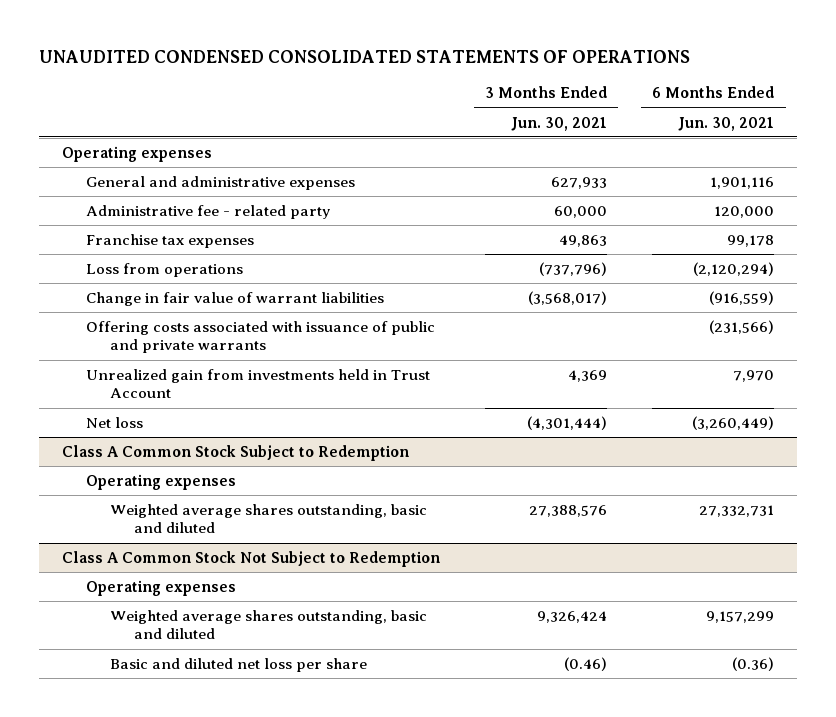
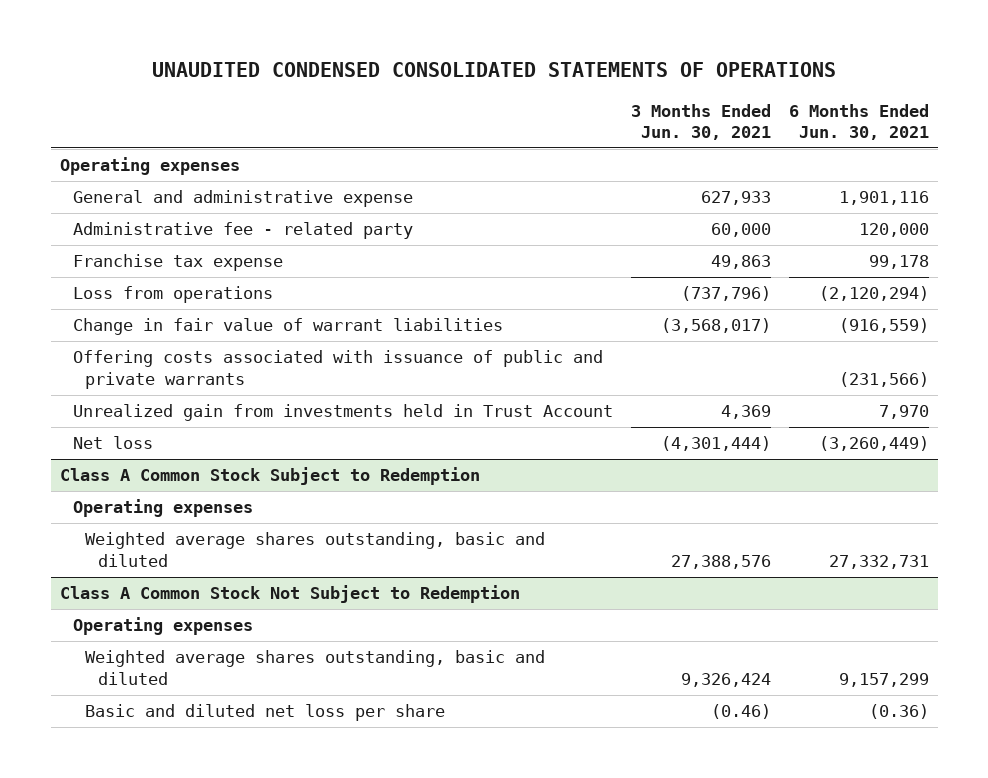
[85,175,355,190] General and administrative expenses -> [72,190,413,208] General and administrative expense
[85,233,254,248] Franchise tax expenses -> [72,254,283,272] Franchise tax expense

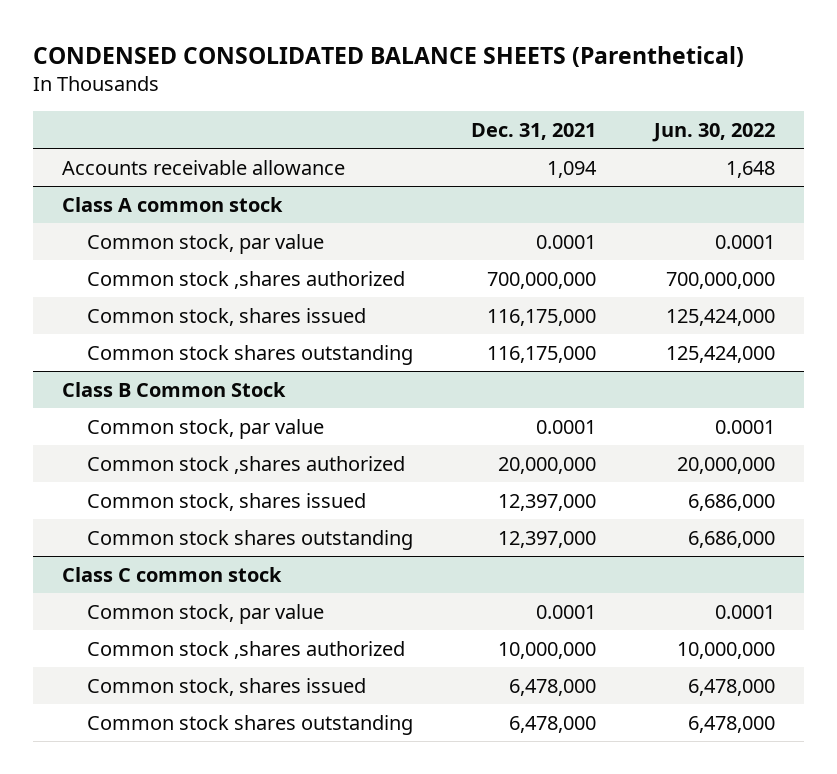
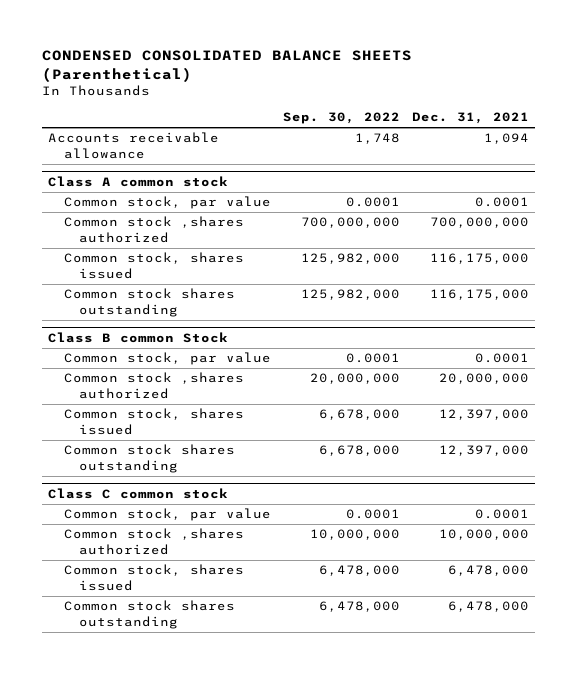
[652,122,776,142] Jun. 30, 2022 -> none
none -> [282,112,400,125] Sep. 30, 2022
[62,381,287,397] Class B Common Stock -> [47,332,228,344] Class B common Stock

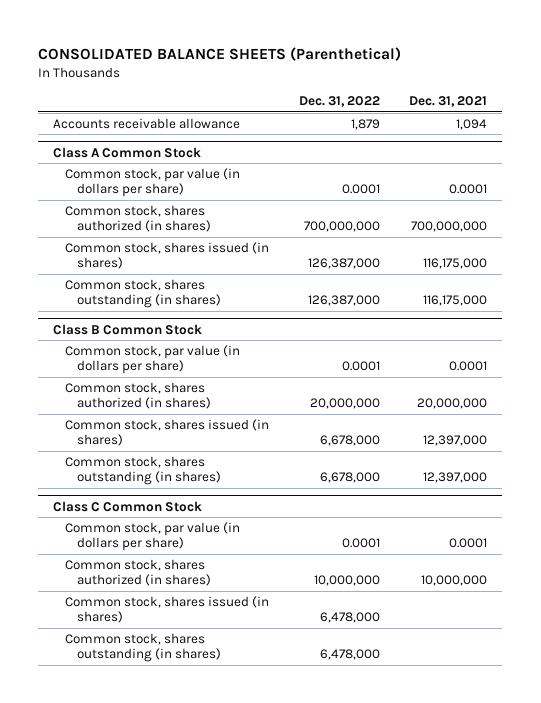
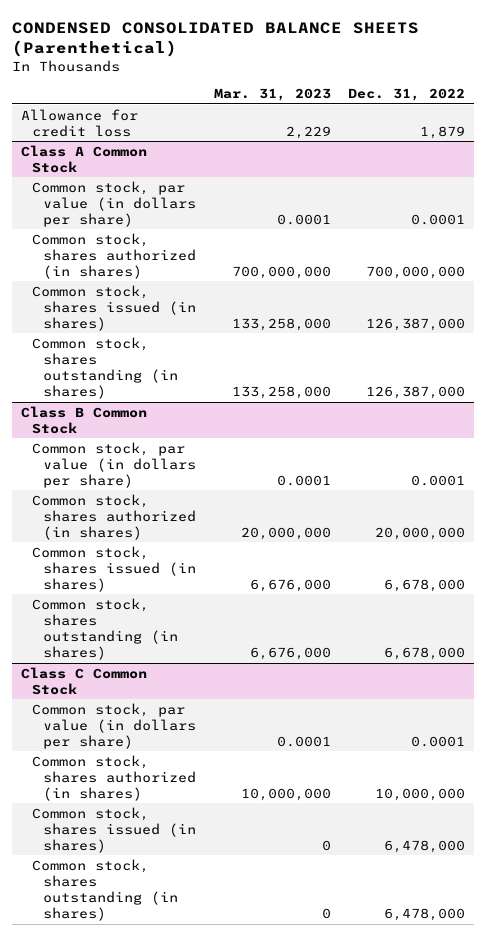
[38,47,402,62] CONSOLIDATED BALANCE SHEETS (Parenthetical) -> [12,21,420,58] CONDENSED CONSOLIDATED BALANCE SHEETS (Parenthetical)
[409,96,488,108] Dec. 31, 2021 -> none
none -> [213,88,331,102] Mar. 31, 2023
[53,117,241,129] Accounts receivable allowance -> [21,108,139,137] Allowance for credit loss

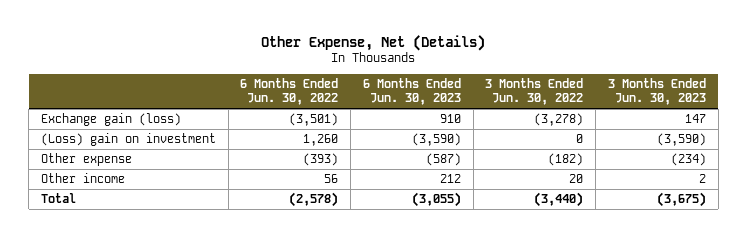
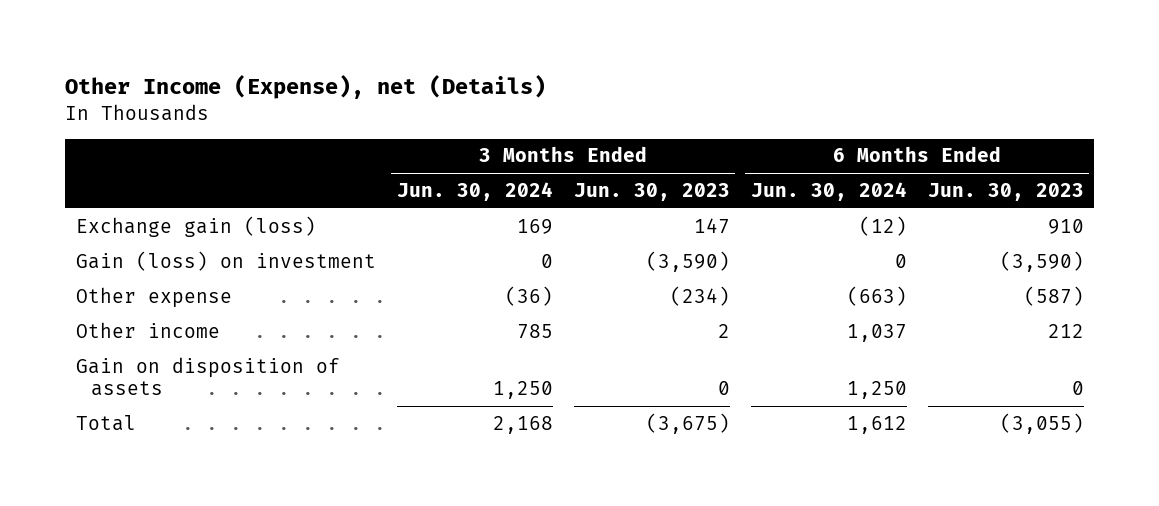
[261,34,486,51] Other Expense, Net (Details) -> [65,75,547,100] Other Income (Expense), net (Details)
[240,77,339,106] 6 Months Ended Jun. 30, 2022 -> none
[485,77,584,106] 3 Months Ended Jun. 30, 2022 -> none
none -> [396,182,553,202] Jun. 30, 2024
none -> [750,182,907,202] Jun. 30, 2024
[40,132,216,146] (Loss) gain on investment -> [75,250,376,271] Gain (loss) on investment
none -> [75,356,340,396] Gain on disposition of assets

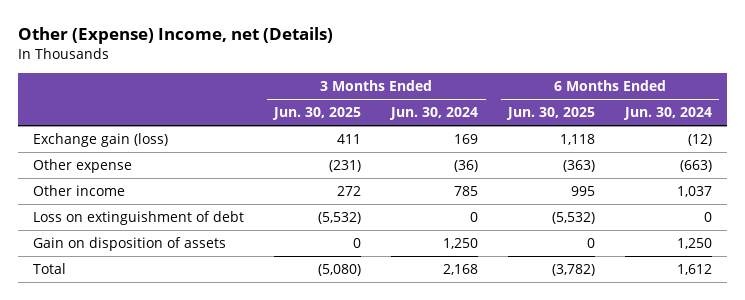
[65,75,547,100] Other Income (Expense), net (Details) -> [18,27,334,45] Other (Expense) Income, net (Details)
[573,183,730,202] Jun. 30, 2023 -> none
[927,183,1084,202] Jun. 30, 2023 -> none
none -> [272,107,362,121] Jun. 30, 2025
none -> [505,107,595,121] Jun. 30, 2025
[75,250,376,271] Gain (loss) on investment -> none
none -> [33,210,245,225] Loss on extinguishment of debt

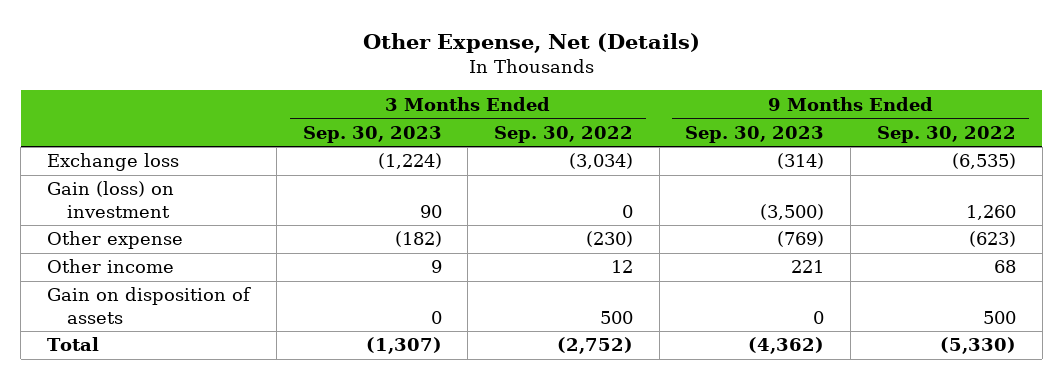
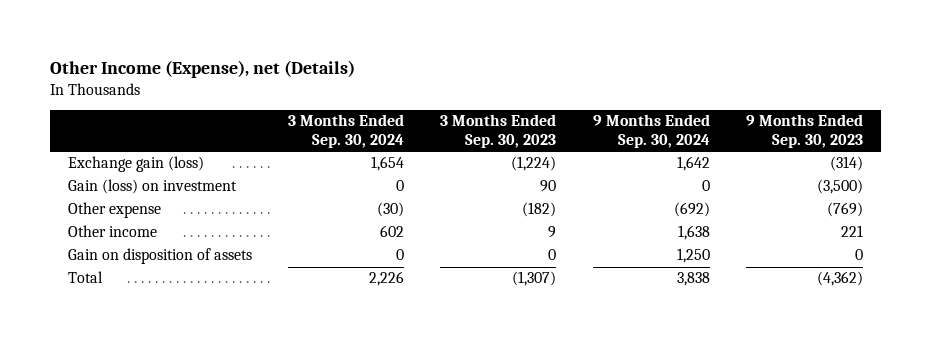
[362,32,700,53] Other Expense, Net (Details) -> [50,60,356,79] Other Income (Expense), net (Details)
[494,125,634,143] Sep. 30, 2022 -> none
[876,125,1016,143] Sep. 30, 2022 -> none
none -> [288,114,405,148] 3 Months Ended Sep. 30, 2024
none -> [592,114,710,148] 9 Months Ended Sep. 30, 2024
[47,153,180,172] Exchange loss -> [68,156,205,173] Exchange gain (loss)

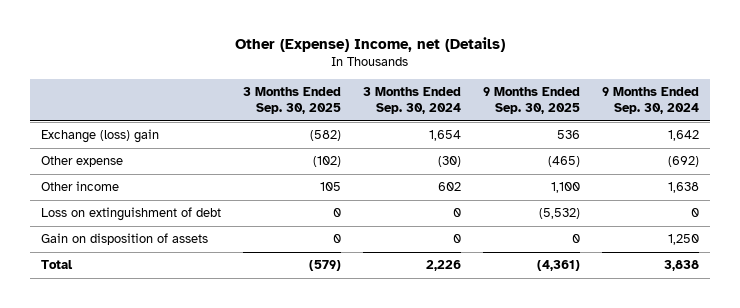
[50,60,356,79] Other Income (Expense), net (Details) -> [235,37,506,53] Other (Expense) Income, net (Details)
[440,114,557,148] 3 Months Ended Sep. 30, 2023 -> none
[745,114,863,148] 9 Months Ended Sep. 30, 2023 -> none
none -> [242,87,341,115] 3 Months Ended Sep. 30, 2025
none -> [483,87,581,115] 9 Months Ended Sep. 30, 2025
[68,179,238,195] Gain (loss) on investment -> none
[68,156,205,173] Exchange gain (loss) -> [40,129,159,144] Exchange (loss) gain
none -> [40,207,221,222] Loss on extinguishment of debt

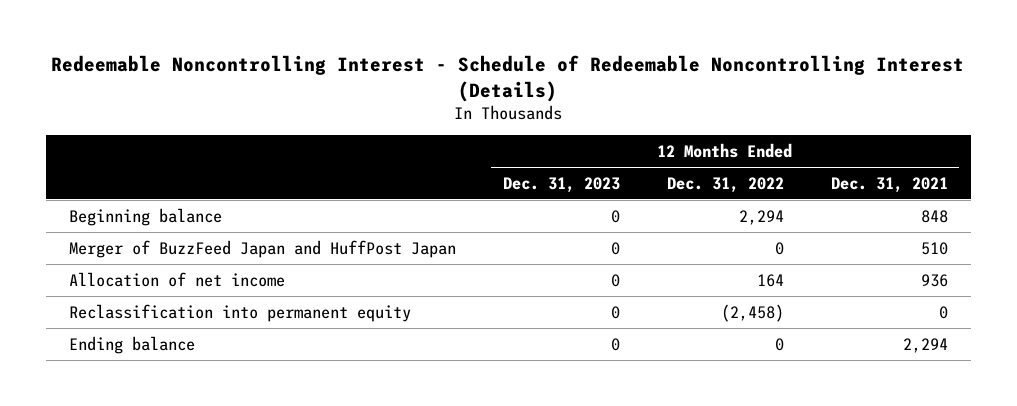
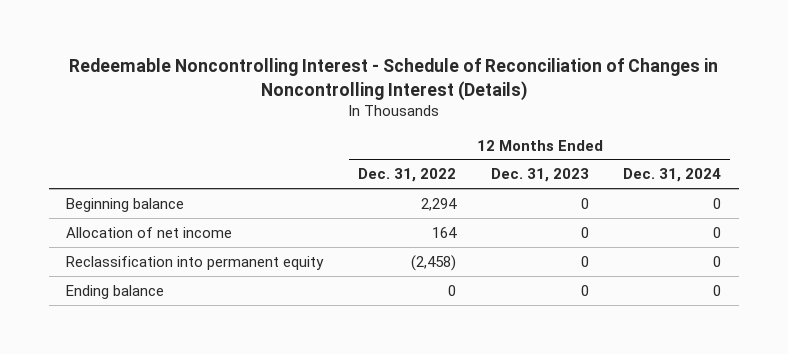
[51,55,965,102] Redeemable Noncontrolling Interest - Schedule of Redeemable Noncontrolling Interest (Details) -> [68,58,718,101] Redeemable Noncontrolling Interest - Schedule of Reconciliation of Changes in Noncontrolling Interest (Details)
[830,176,948,193] Dec. 31, 2021 -> none
none -> [623,168,722,183] Dec. 31, 2024
[69,239,457,258] Merger of BuzzFeed Japan and HuffPost Japan -> none

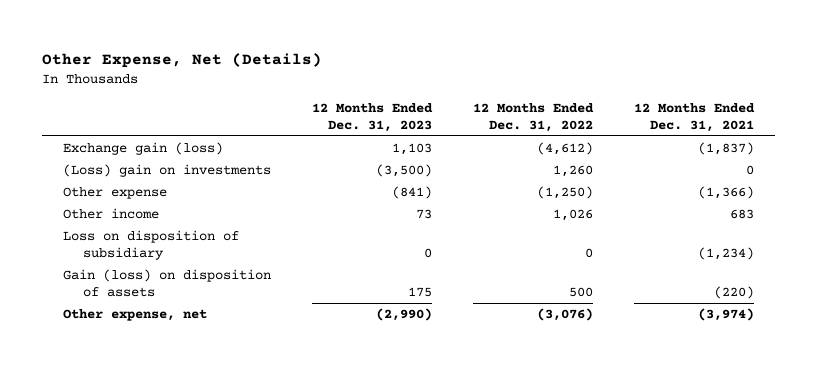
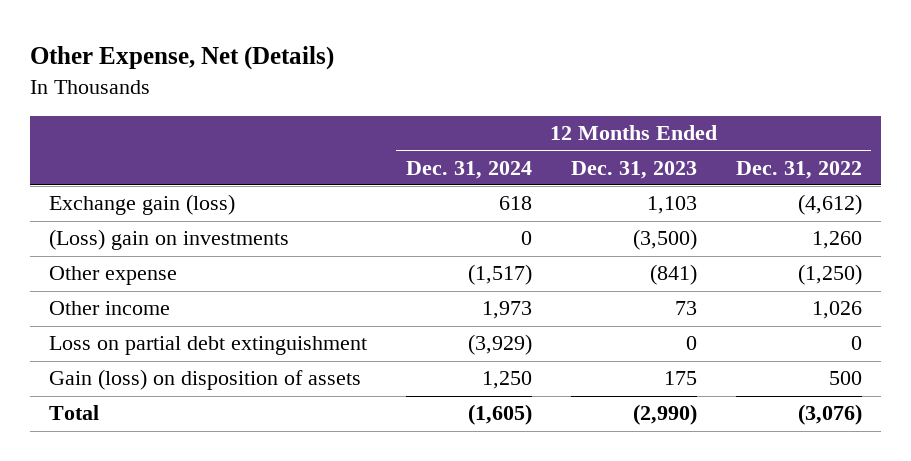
[634,103,756,132] 12 Months Ended Dec. 31, 2021 -> none
none -> [406,160,533,179] Dec. 31, 2024
[62,230,239,260] Loss on disposition of subsidiary -> none
none -> [49,336,368,356] Loss on partial debt extinguishment
[62,309,207,322] Other expense, net -> [49,405,100,421] Total

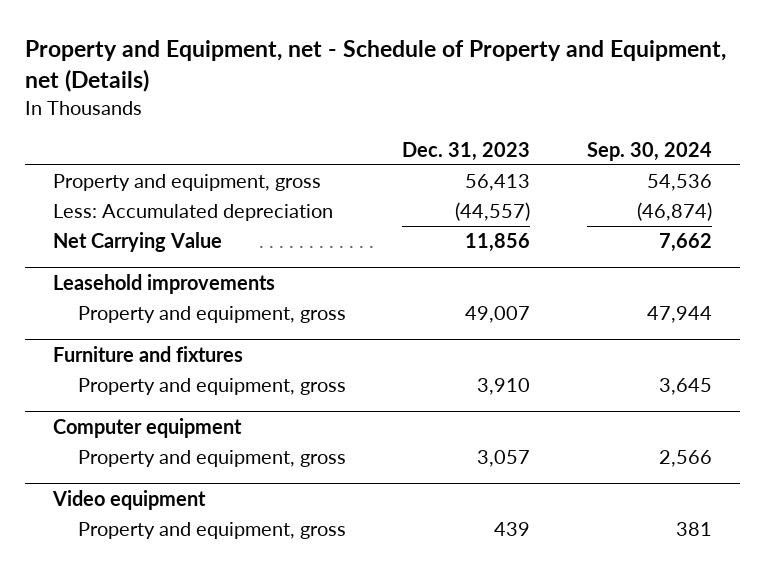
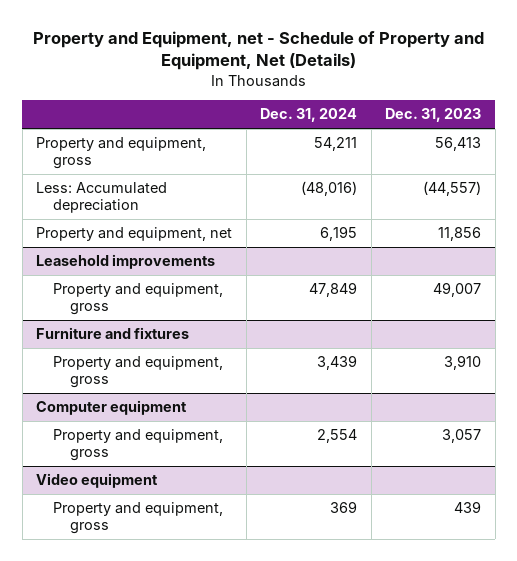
[25,39,727,92] Property and Equipment, net - Schedule of Property and Equipment, net (Details) -> [32,31,484,71] Property and Equipment, net - Schedule of Property and Equipment, Net (Details)
[586,142,712,162] Sep. 30, 2024 -> none
none -> [260,108,358,123] Dec. 31, 2024
[53,232,223,253] Net Carrying Value -> [36,227,233,242] Property and equipment, net

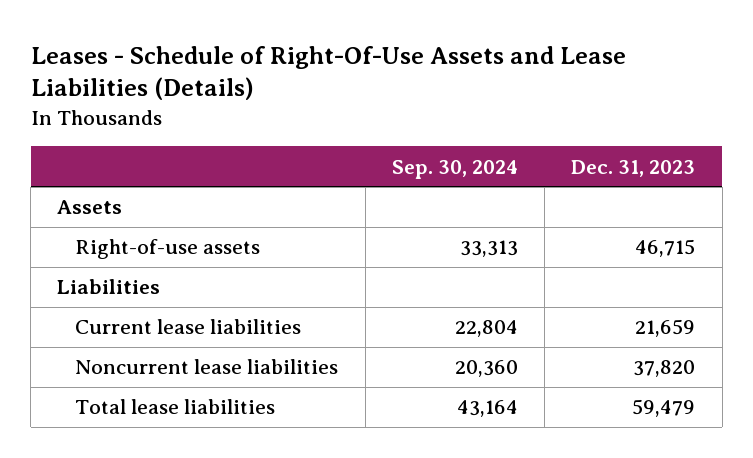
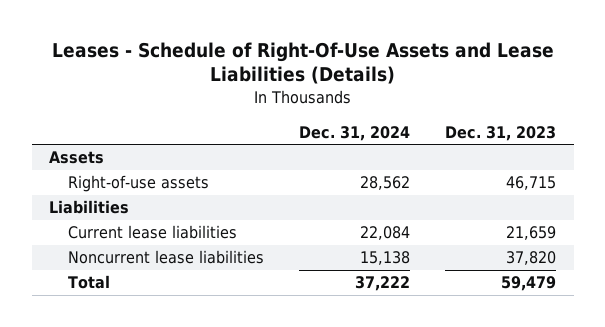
[391,159,518,179] Sep. 30, 2024 -> none
none -> [299,125,411,141] Dec. 31, 2024
[75,399,276,415] Total lease liabilities -> [68,275,111,290] Total

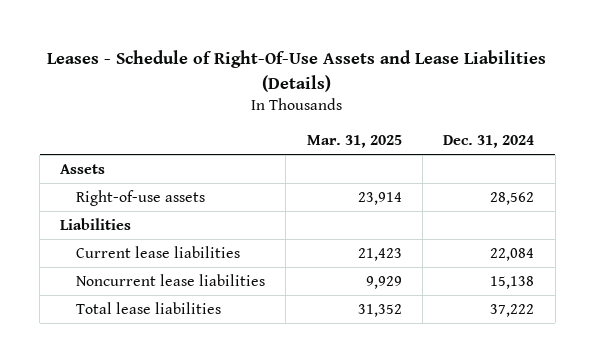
[445,125,557,141] Dec. 31, 2023 -> none
none -> [306,134,402,148] Mar. 31, 2025
[68,275,111,290] Total -> [76,302,222,315] Total lease liabilities

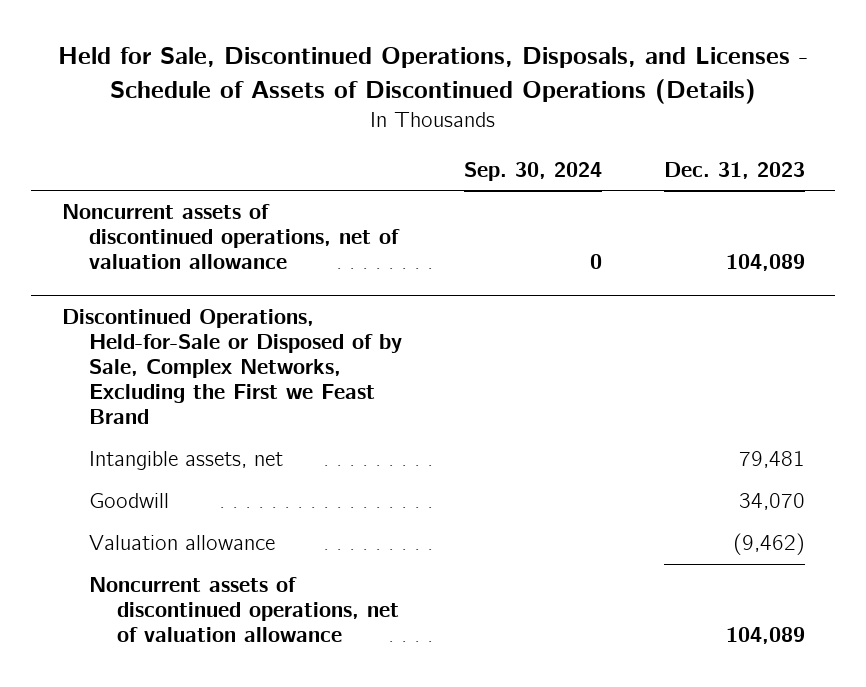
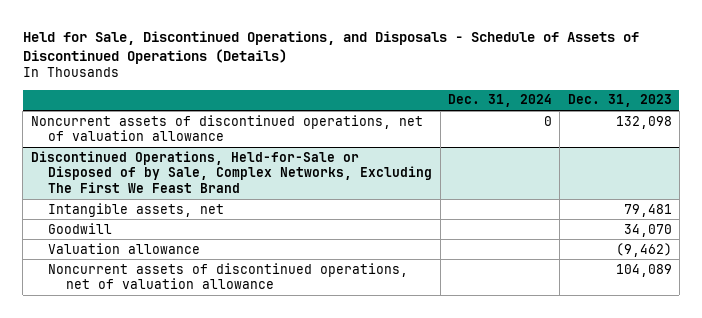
[58,47,809,104] Held for Sale, Discontinued Operations, Disposals, and Licenses - Schedule of Assets of Discontinued Operations (Details) -> [22,30,639,64] Held for Sale, Discontinued Operations, and Disposals - Schedule of Assets of Discontinued Operations (Details)
[464,161,603,181] Sep. 30, 2024 -> none
none -> [447,94,552,108] Dec. 31, 2024
[725,254,805,272] 104,089 -> [615,115,672,129] 132,098
[61,308,403,424] Discontinued Operations, Held-for-Sale or Disposed of by Sale, Complex Networks, Excluding the First we Feast Brand -> [30,150,433,194] Discontinued Operations, Held-for-Sale or Disposed of by Sale, Complex Networks, Excluding The First We Feast Brand

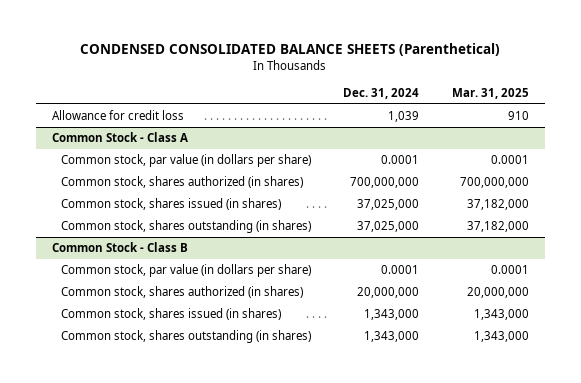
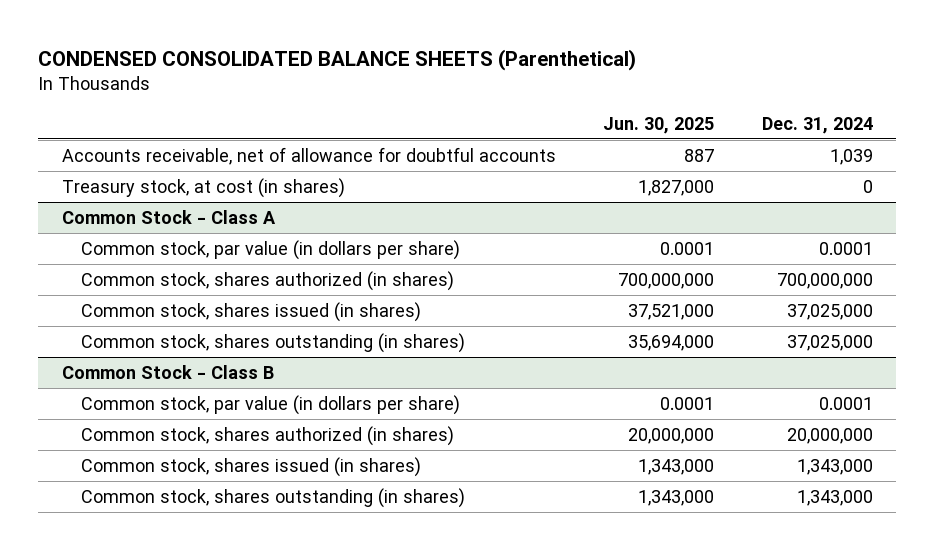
[451,87,529,99] Mar. 31, 2025 -> none
none -> [603,116,715,134] Jun. 30, 2025
[52,110,185,121] Allowance for credit loss -> [61,146,556,165] Accounts receivable, net of allowance for doubtful accounts
none -> [61,177,345,198] Treasury stock, at cost (in shares)

